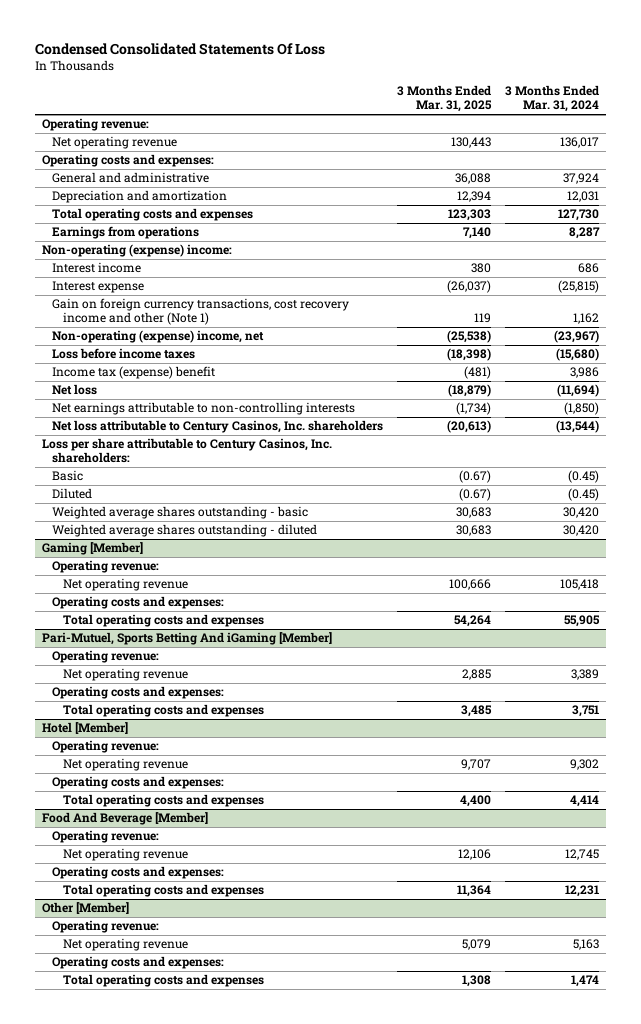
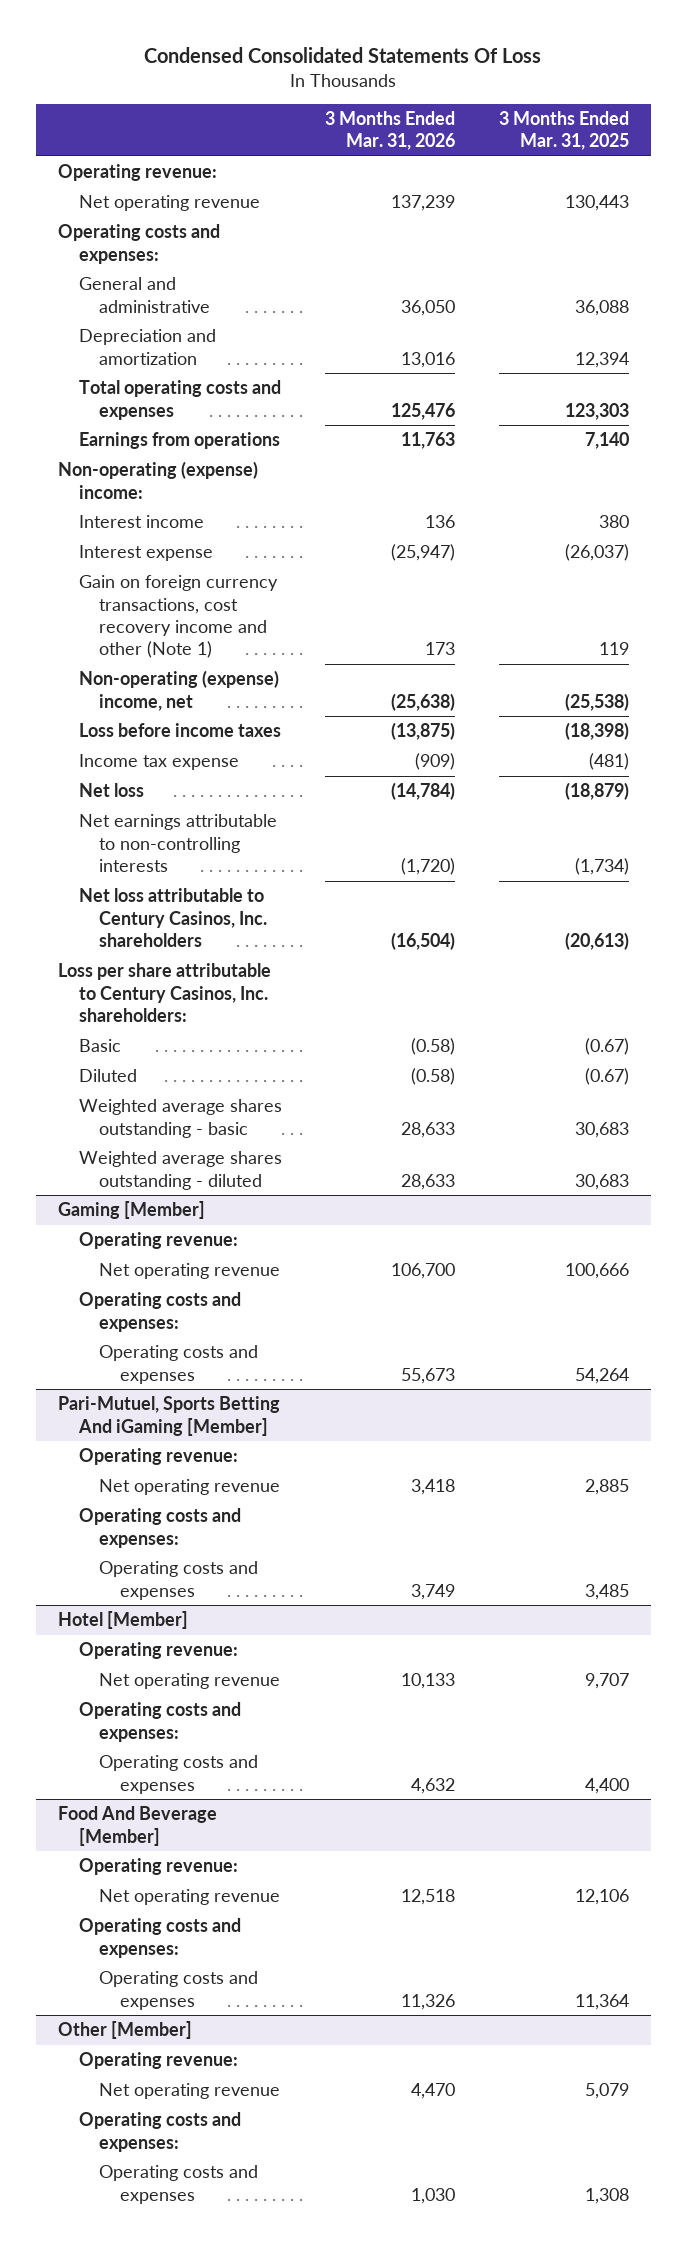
[505,85,600,113] 3 Months Ended Mar. 31, 2024 -> none
none -> [325,110,456,151] 3 Months Ended Mar. 31, 2026
[52,366,216,380] Income tax (expense) benefit -> [78,754,239,771] Income tax expense
[62,614,264,628] Total operating costs and expenses -> [99,1345,259,1384] Operating costs and expenses
[62,704,264,718] Total operating costs and expenses -> [99,1561,259,1600] Operating costs and expenses
[62,794,264,808] Total operating costs and expenses -> [99,1755,259,1794] Operating costs and expenses
[62,884,264,898] Total operating costs and expenses -> [99,1971,259,2010] Operating costs and expenses
[62,974,264,988] Total operating costs and expenses -> [99,2165,259,2204] Operating costs and expenses

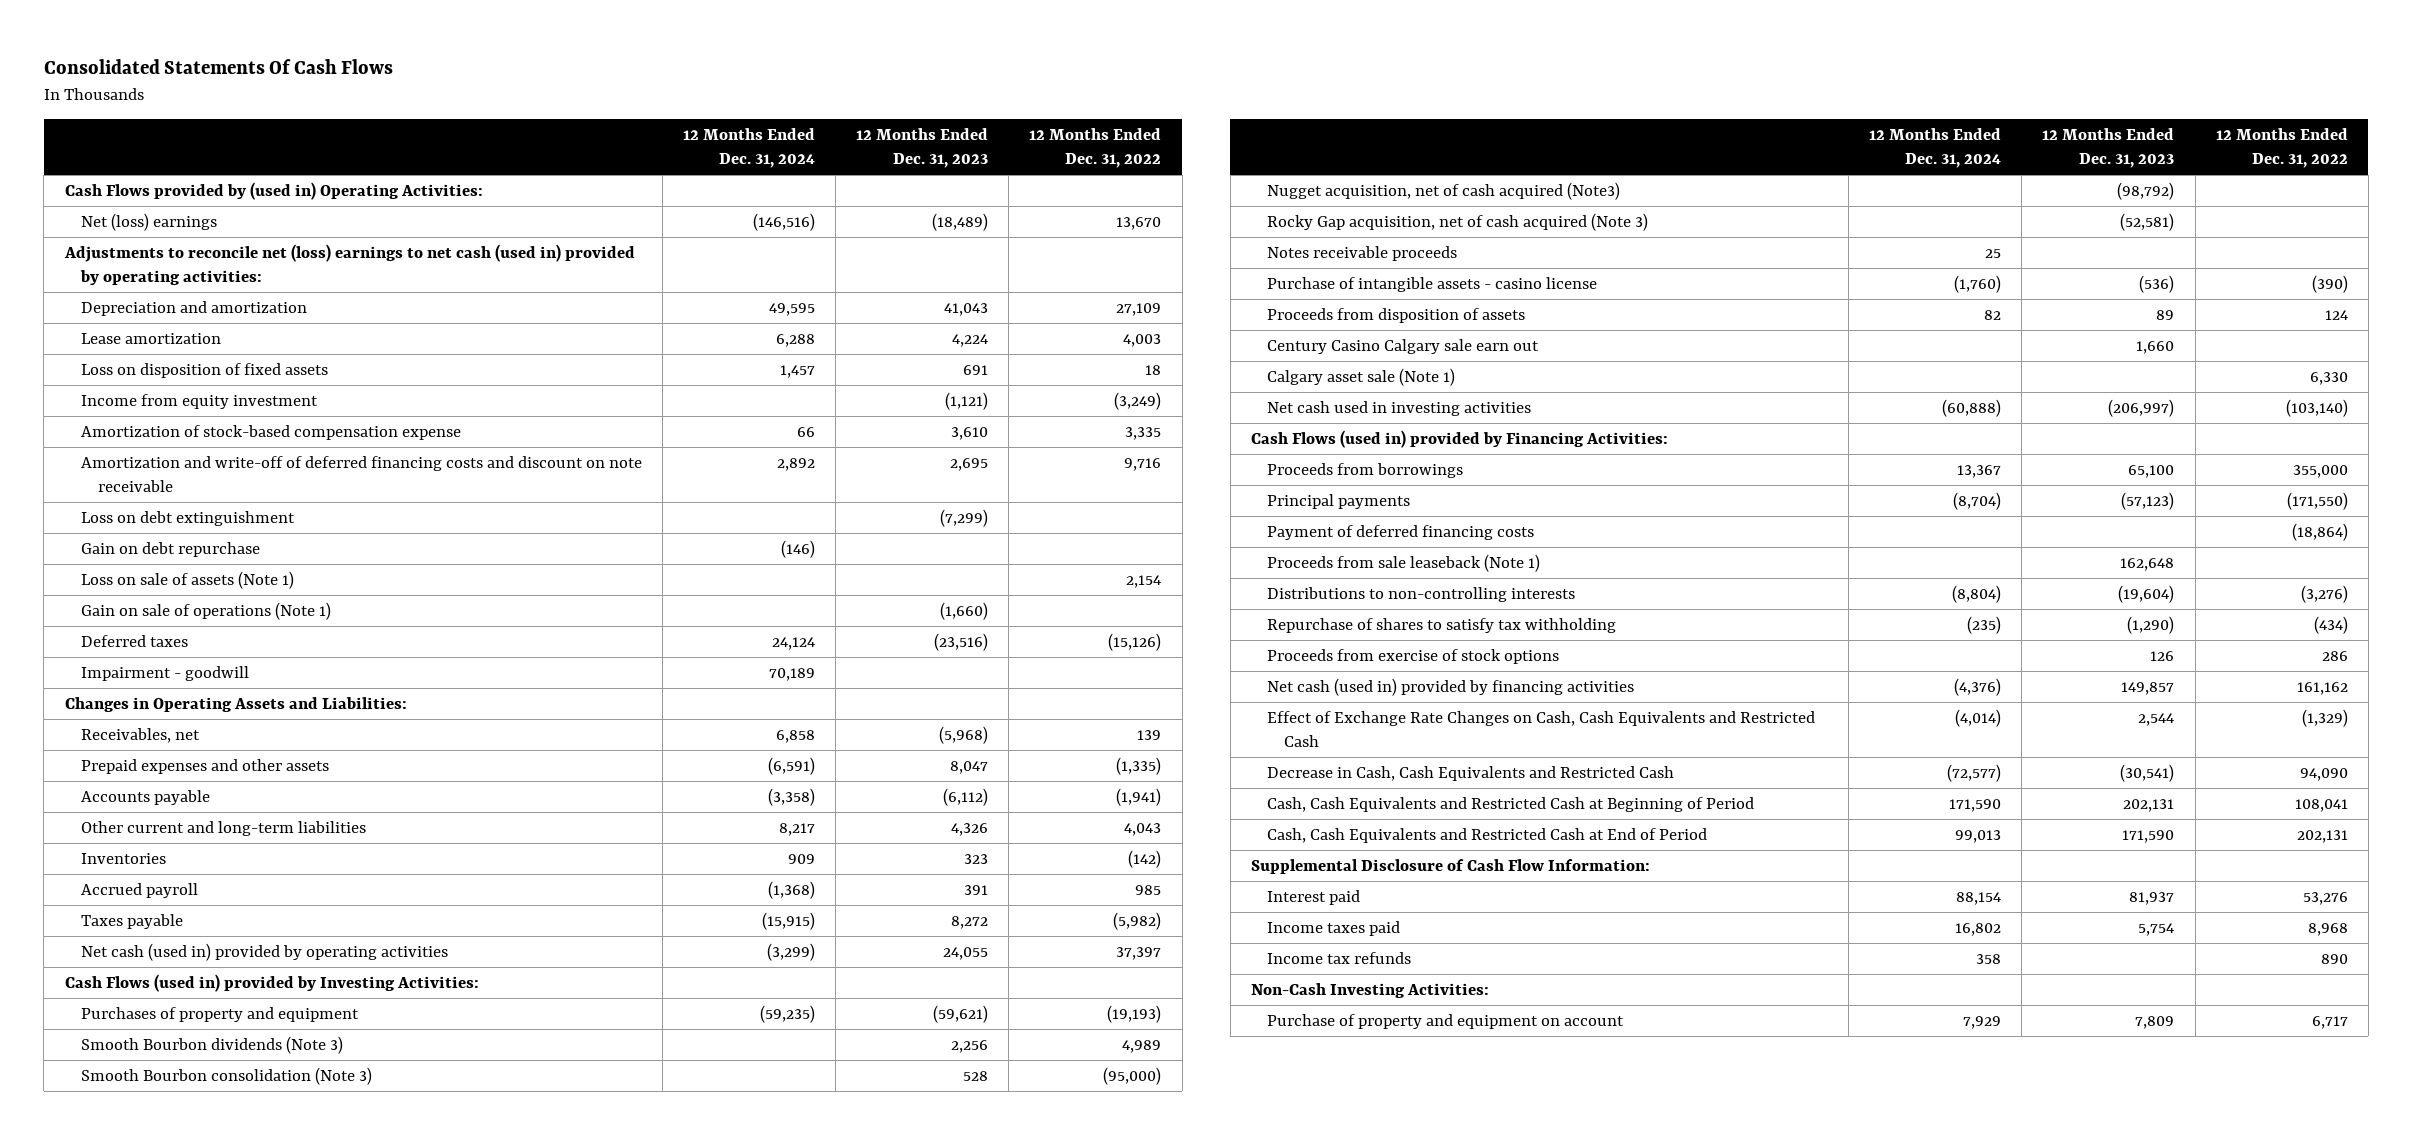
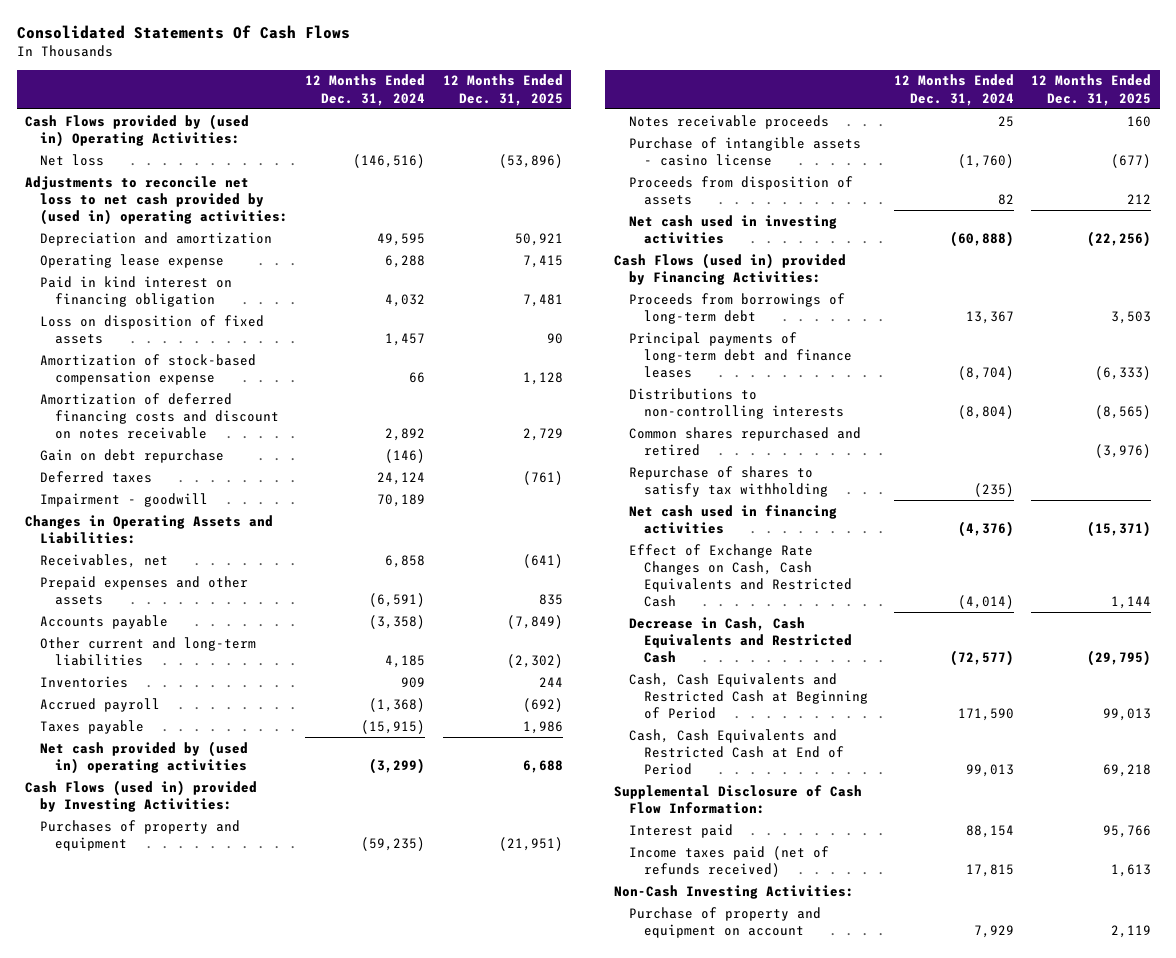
[856,127,989,169] 12 Months Ended Dec. 31, 2023 -> none
[1029,127,1162,169] 12 Months Ended Dec. 31, 2022 -> none
none -> [442,74,563,106] 12 Months Ended Dec. 31, 2025
[81,212,218,231] Net (loss) earnings -> [40,153,105,166] Net loss
[63,243,635,286] Adjustments to reconcile net (loss) earnings to net cash (used in) provided by operating activities: -> [25,175,289,226] Adjustments to reconcile net loss to net cash provided by (used in) operating activities:
[81,332,222,344] Lease amortization -> [40,253,225,268] Operating lease expense
none -> [40,275,233,307] Paid in kind interest on financing obligation
[81,393,319,409] Income from equity investment -> none
[81,510,296,526] Loss on debt extinguishment -> none
[81,455,643,493] Amortization and write-off of deferred financing costs and discount on note receivable -> [40,392,280,440] Amortization of deferred financing costs and discount on notes receivable
[81,570,295,589] Loss on sale of assets (Note 1) -> none
[81,601,332,620] Gain on sale of operations (Note 1) -> none
[779,822,816,836] 8,217 -> [385,654,426,668] 4,185
[81,942,449,961] Net cash (used in) provided by operating activities -> [40,740,249,774] Net cash provided by (used in) operating activities
[81,1035,344,1054] Smooth Bourbon dividends (Note 3) -> none
[81,1066,373,1085] Smooth Bourbon consolidation (Note 3) -> none
[1267,181,1621,200] Nugget acquisition, net of cash acquired (Note3) -> none
[1267,212,1649,231] Rocky Gap acquisition, net of cash acquired (Note 3) -> none
[1267,338,1540,354] Century Casino Calgary sale earn out -> none
[1267,367,1456,386] Calgary asset sale (Note 1) -> none
[1267,524,1535,540] Payment of deferred financing costs -> none
[1267,553,1541,572] Proceeds from sale leaseback (Note 1) -> none
[1267,462,1464,478] Proceeds from borrowings -> [628,292,845,324] Proceeds from borrowings of long-term debt
[1267,493,1411,509] Principal payments -> [628,331,852,379] Principal payments of long-term debt and finance leases
none -> [628,426,861,456] Common shares repurchased and retired
[1267,648,1560,664] Proceeds from exercise of stock options -> none
[1267,677,1635,696] Net cash (used in) provided by financing activities -> [628,504,837,534] Net cash used in financing activities
[1267,920,1401,936] Income taxes paid -> none
[1267,951,1412,964] Income tax refunds -> none
none -> [628,845,829,877] Income taxes paid (net of refunds received)

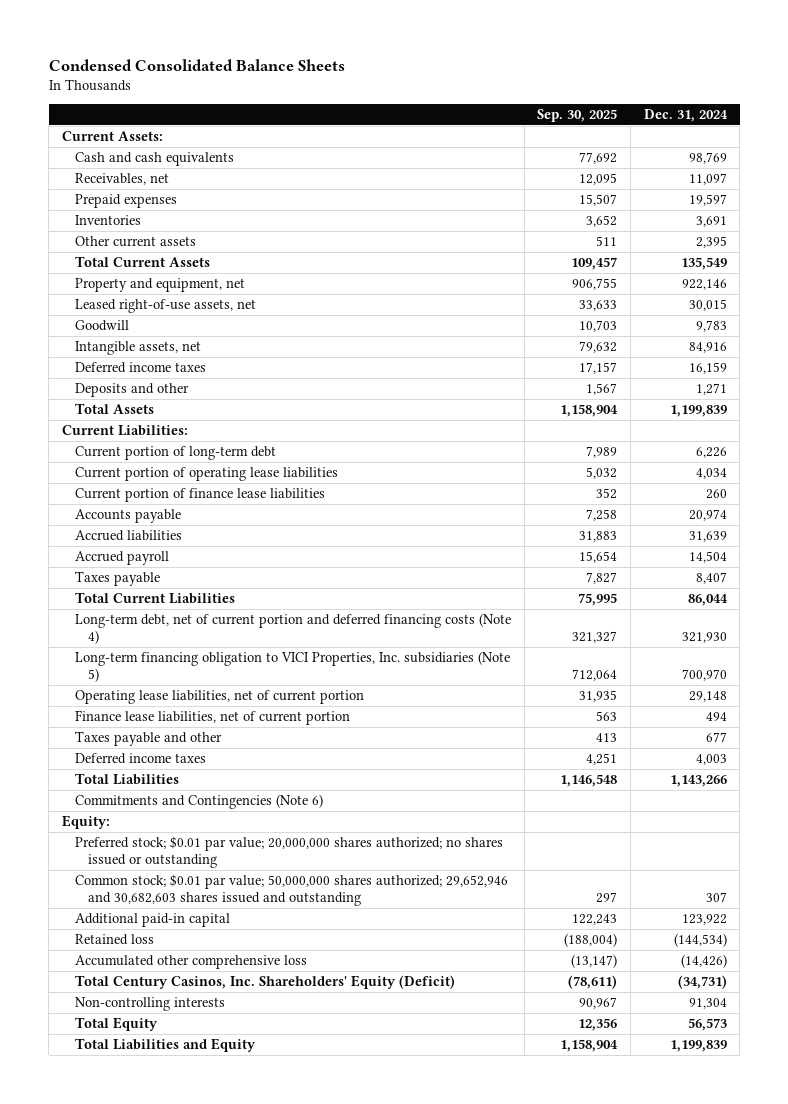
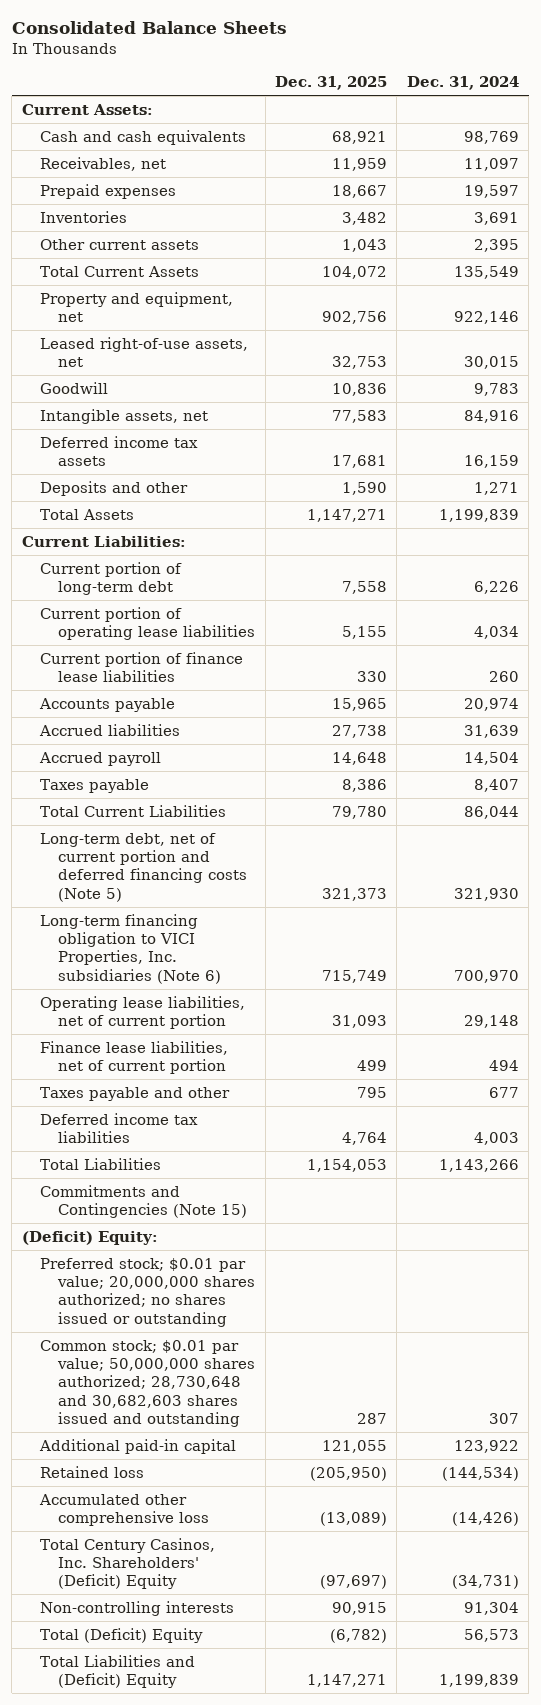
[48,58,345,71] Condensed Consolidated Balance Sheets -> [11,21,287,35] Consolidated Balance Sheets
[537,109,618,123] Sep. 30, 2025 -> none
none -> [275,76,388,91] Dec. 31, 2025
[75,361,207,373] Deferred income taxes -> [39,435,198,466] Deferred income tax assets
[75,612,512,645] Long-term debt, net of current portion and deferred financing costs (Note 4) -> [39,832,248,902] Long-term debt, net of current portion and deferred financing costs (Note 5)
[75,650,511,683] Long-term financing obligation to VICI Properties, Inc. subsidiaries (Note 5) -> [39,913,222,984] Long-term financing obligation to VICI Properties, Inc. subsidiaries (Note 6)
[75,752,207,764] Deferred income taxes -> [39,1112,198,1143] Deferred income tax liabilities
[75,793,324,809] Commitments and Contingencies (Note 6) -> [39,1184,248,1218] Commitments and Contingencies (Note 15)
[61,814,110,829] Equity: -> [21,1230,158,1245] (Deficit) Equity:
[75,873,509,907] Common stock; $0.01 par value; 50,000,000 shares authorized; 29,652,946 and 30,682,603 shares issued and outstanding -> [39,1339,256,1427] Common stock; $0.01 par value; 50,000,000 shares authorized; 28,730,648 and 30,682,603 shares issued and outstanding
[75,974,456,989] Total Century Casinos, Inc. Shareholders' Equity (Deficit) -> [39,1537,215,1590] Total Century Casinos, Inc. Shareholders' (Deficit) Equity
[75,1016,159,1031] Total Equity -> [39,1627,203,1643] Total (Deficit) Equity
[75,1037,257,1052] Total Liabilities and Equity -> [39,1654,195,1688] Total Liabilities and (Deficit) Equity

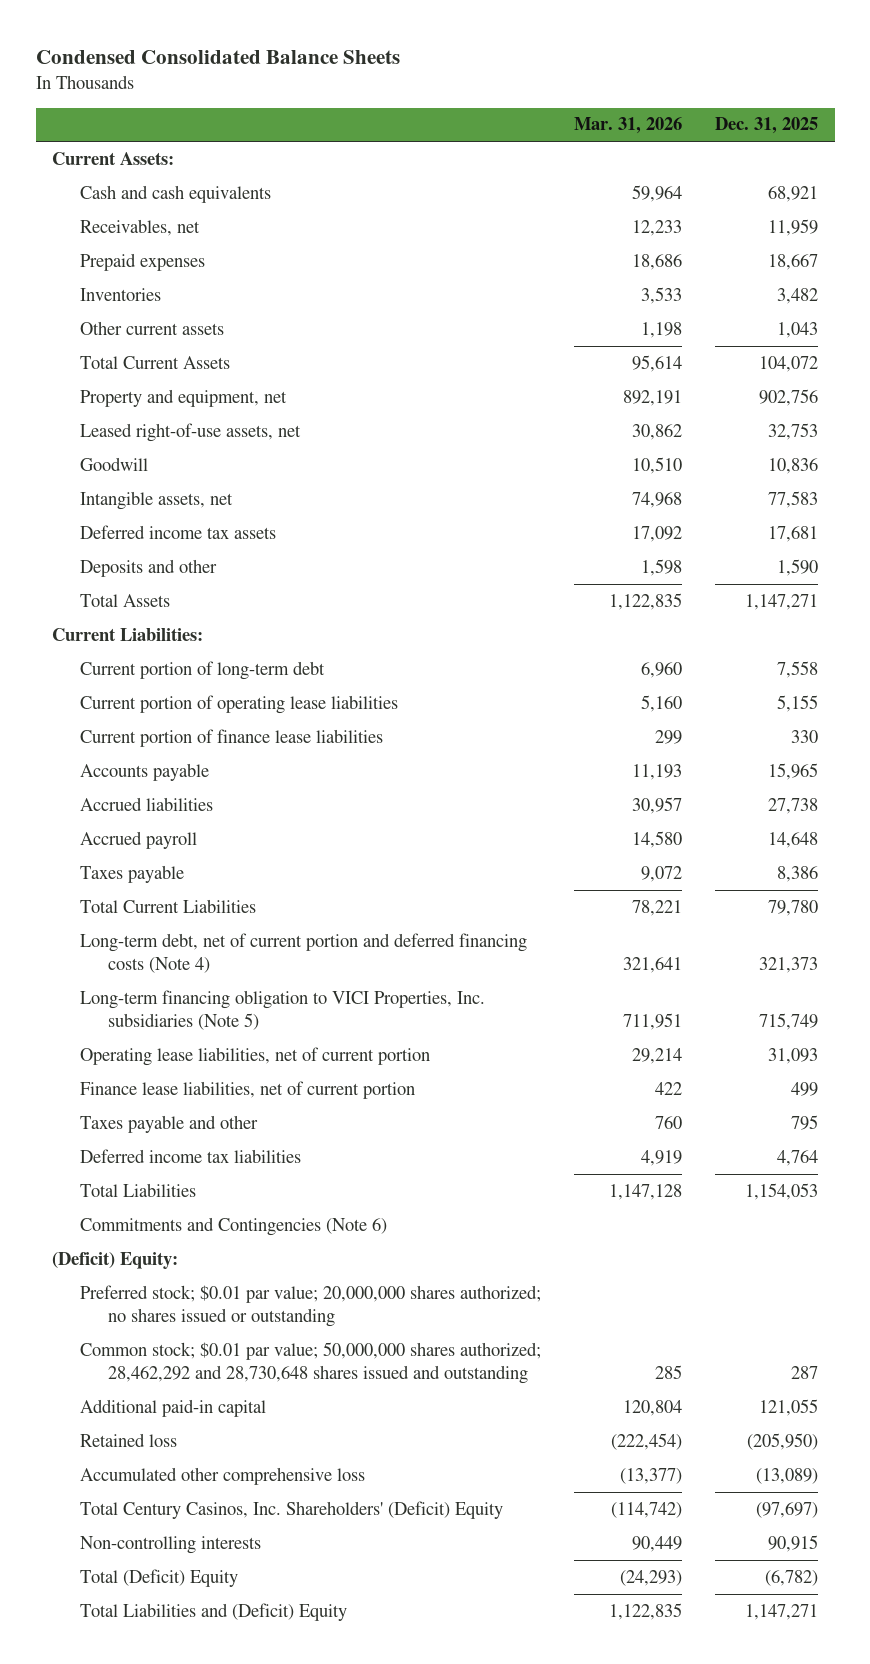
[11,21,287,35] Consolidated Balance Sheets -> [35,50,400,65] Condensed Consolidated Balance Sheets
[406,76,519,91] Dec. 31, 2024 -> none
none -> [574,117,683,135] Mar. 31, 2026
[39,832,248,902] Long-term debt, net of current portion and deferred financing costs (Note 5) -> [80,932,528,974] Long-term debt, net of current portion and deferred financing costs (Note 4)
[39,913,222,984] Long-term financing obligation to VICI Properties, Inc. subsidiaries (Note 6) -> [80,989,486,1031] Long-term financing obligation to VICI Properties, Inc. subsidiaries (Note 5)
[39,1184,248,1218] Commitments and Contingencies (Note 15) -> [80,1216,388,1236] Commitments and Contingencies (Note 6)
[39,1339,256,1427] Common stock; $0.01 par value; 50,000,000 shares authorized; 28,730,648 and 30,682,603 shares issued and outstanding -> [80,1341,542,1385] Common stock; $0.01 par value; 50,000,000 shares authorized; 28,462,292 and 28,730,648 shares issued and outstanding

